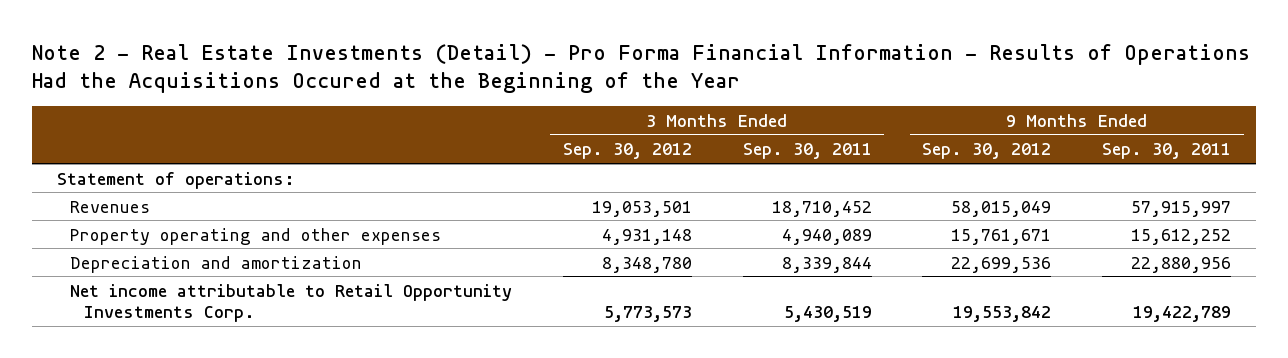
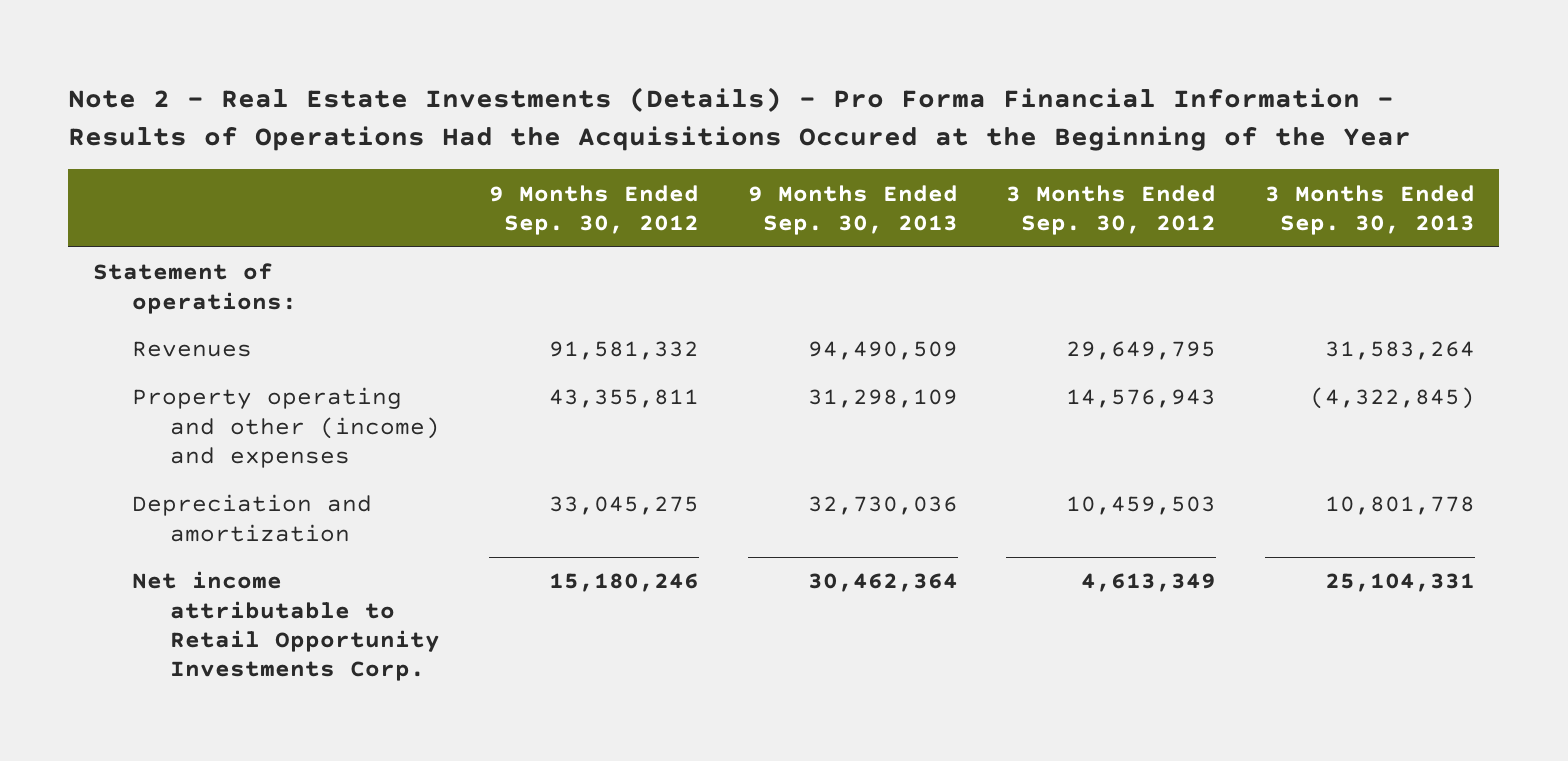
[31,43,1250,94] Note 2 - Real Estate Investments (Detail) - Pro Forma Financial Information - Results of Operations Had the Acquisitions Occured at the Beginning of the Year -> [68,86,1412,151] Note 2 - Real Estate Investments (Details) - Pro Forma Financial Information - Results of Operations Had the Acquisitions Occured at the Beginning of the Year
[742,143,872,160] Sep. 30, 2011 -> none
[1101,143,1231,160] Sep. 30, 2011 -> none
none -> [747,184,958,235] 9 Months Ended Sep. 30, 2013
none -> [1264,184,1475,235] 3 Months Ended Sep. 30, 2013
[592,200,693,217] 19,053,501 -> [1066,341,1217,361] 29,649,795
[951,200,1052,217] 58,015,049 -> [549,341,700,361] 91,581,332
[70,227,442,245] Property operating and other expenses -> [131,387,441,468] Property operating and other (income) and expenses
[602,228,693,245] 4,931,148 -> [1066,389,1217,409] 14,576,943
[951,228,1052,245] 15,761,671 -> [549,389,700,409] 43,355,811
[602,256,693,273] 8,348,780 -> [1066,496,1217,516] 10,459,503
[951,256,1052,273] 22,699,536 -> [549,496,700,516] 33,045,275
[604,305,693,322] 5,773,573 -> [1081,573,1217,593] 4,613,349
[953,305,1052,322] 19,553,842 -> [549,573,700,593] 15,180,246

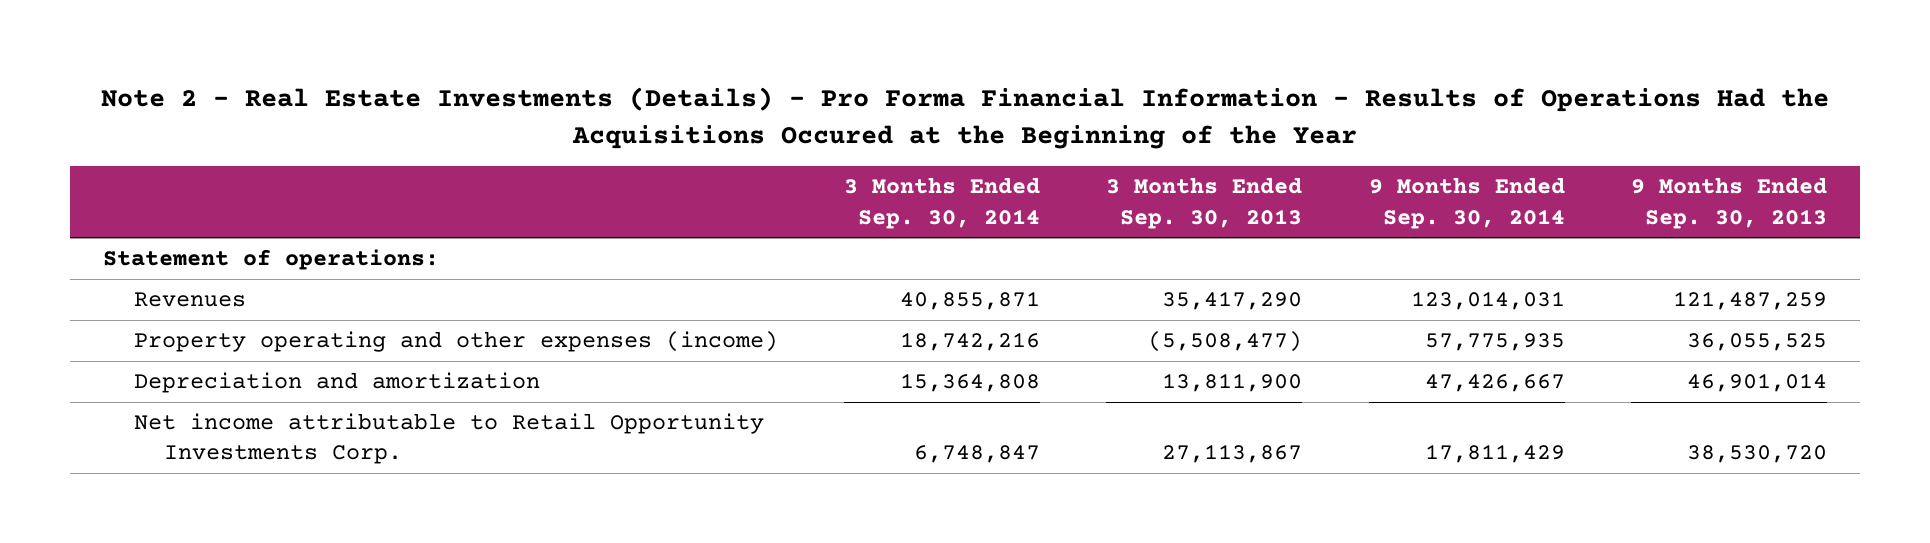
[489,184,700,235] 9 Months Ended Sep. 30, 2012 -> none
[1006,184,1217,235] 3 Months Ended Sep. 30, 2012 -> none
none -> [844,177,1041,229] 3 Months Ended Sep. 30, 2014
none -> [1368,177,1565,229] 9 Months Ended Sep. 30, 2014
[807,341,958,361] 94,490,509 -> [1673,291,1828,311] 121,487,259
[1324,341,1475,361] 31,583,264 -> [1162,291,1303,311] 35,417,290
[131,387,441,468] Property operating and other (income) and expenses -> [133,331,778,353] Property operating and other expenses (income)
[807,389,958,409] 31,298,109 -> [1687,333,1828,352] 36,055,525
[1309,387,1475,410] (4,322,845) -> [1148,331,1303,353] (5,508,477)
[807,496,958,516] 32,730,036 -> [1687,373,1828,393] 46,901,014
[1324,496,1475,516] 10,801,778 -> [1162,373,1303,393] 13,811,900
[807,573,958,593] 30,462,364 -> [1687,445,1828,464] 38,530,720
[1324,573,1475,593] 25,104,331 -> [1162,444,1303,464] 27,113,867

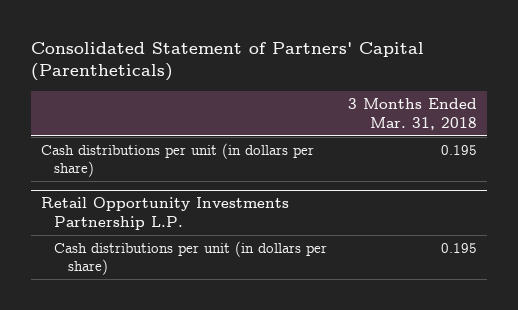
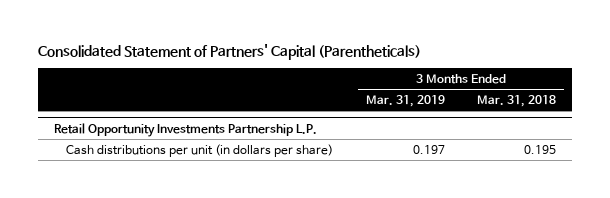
none -> [365,94,445,107] Mar. 31, 2019
[41,143,315,178] Cash distributions per unit (in dollars per share) -> none

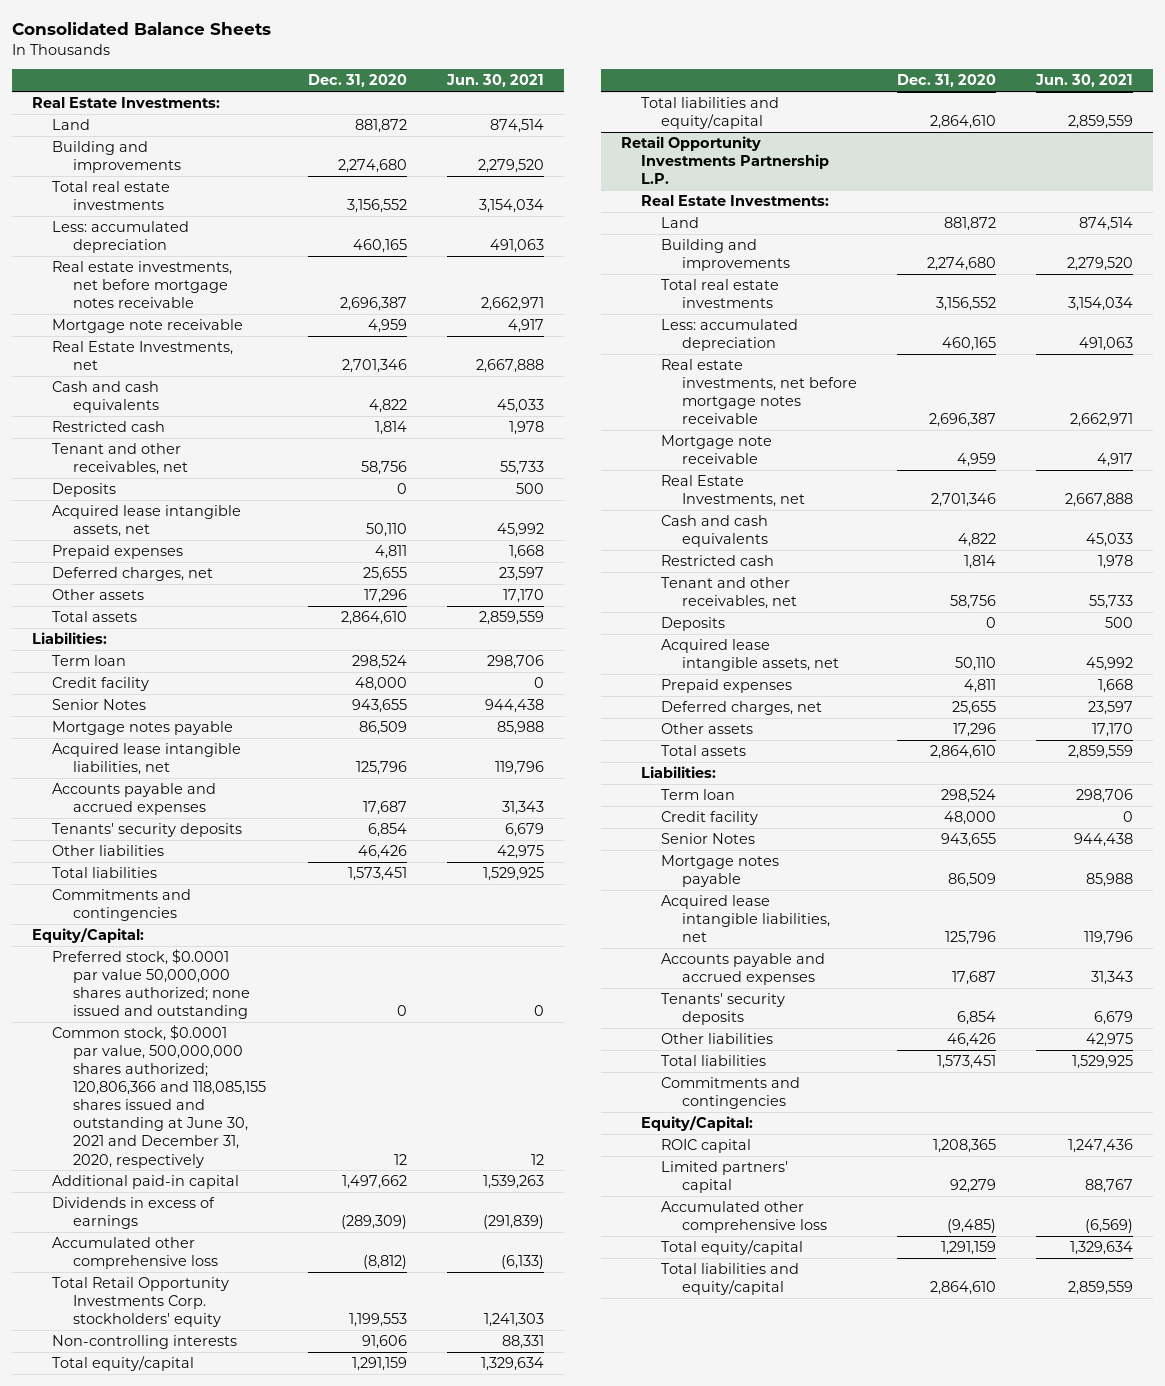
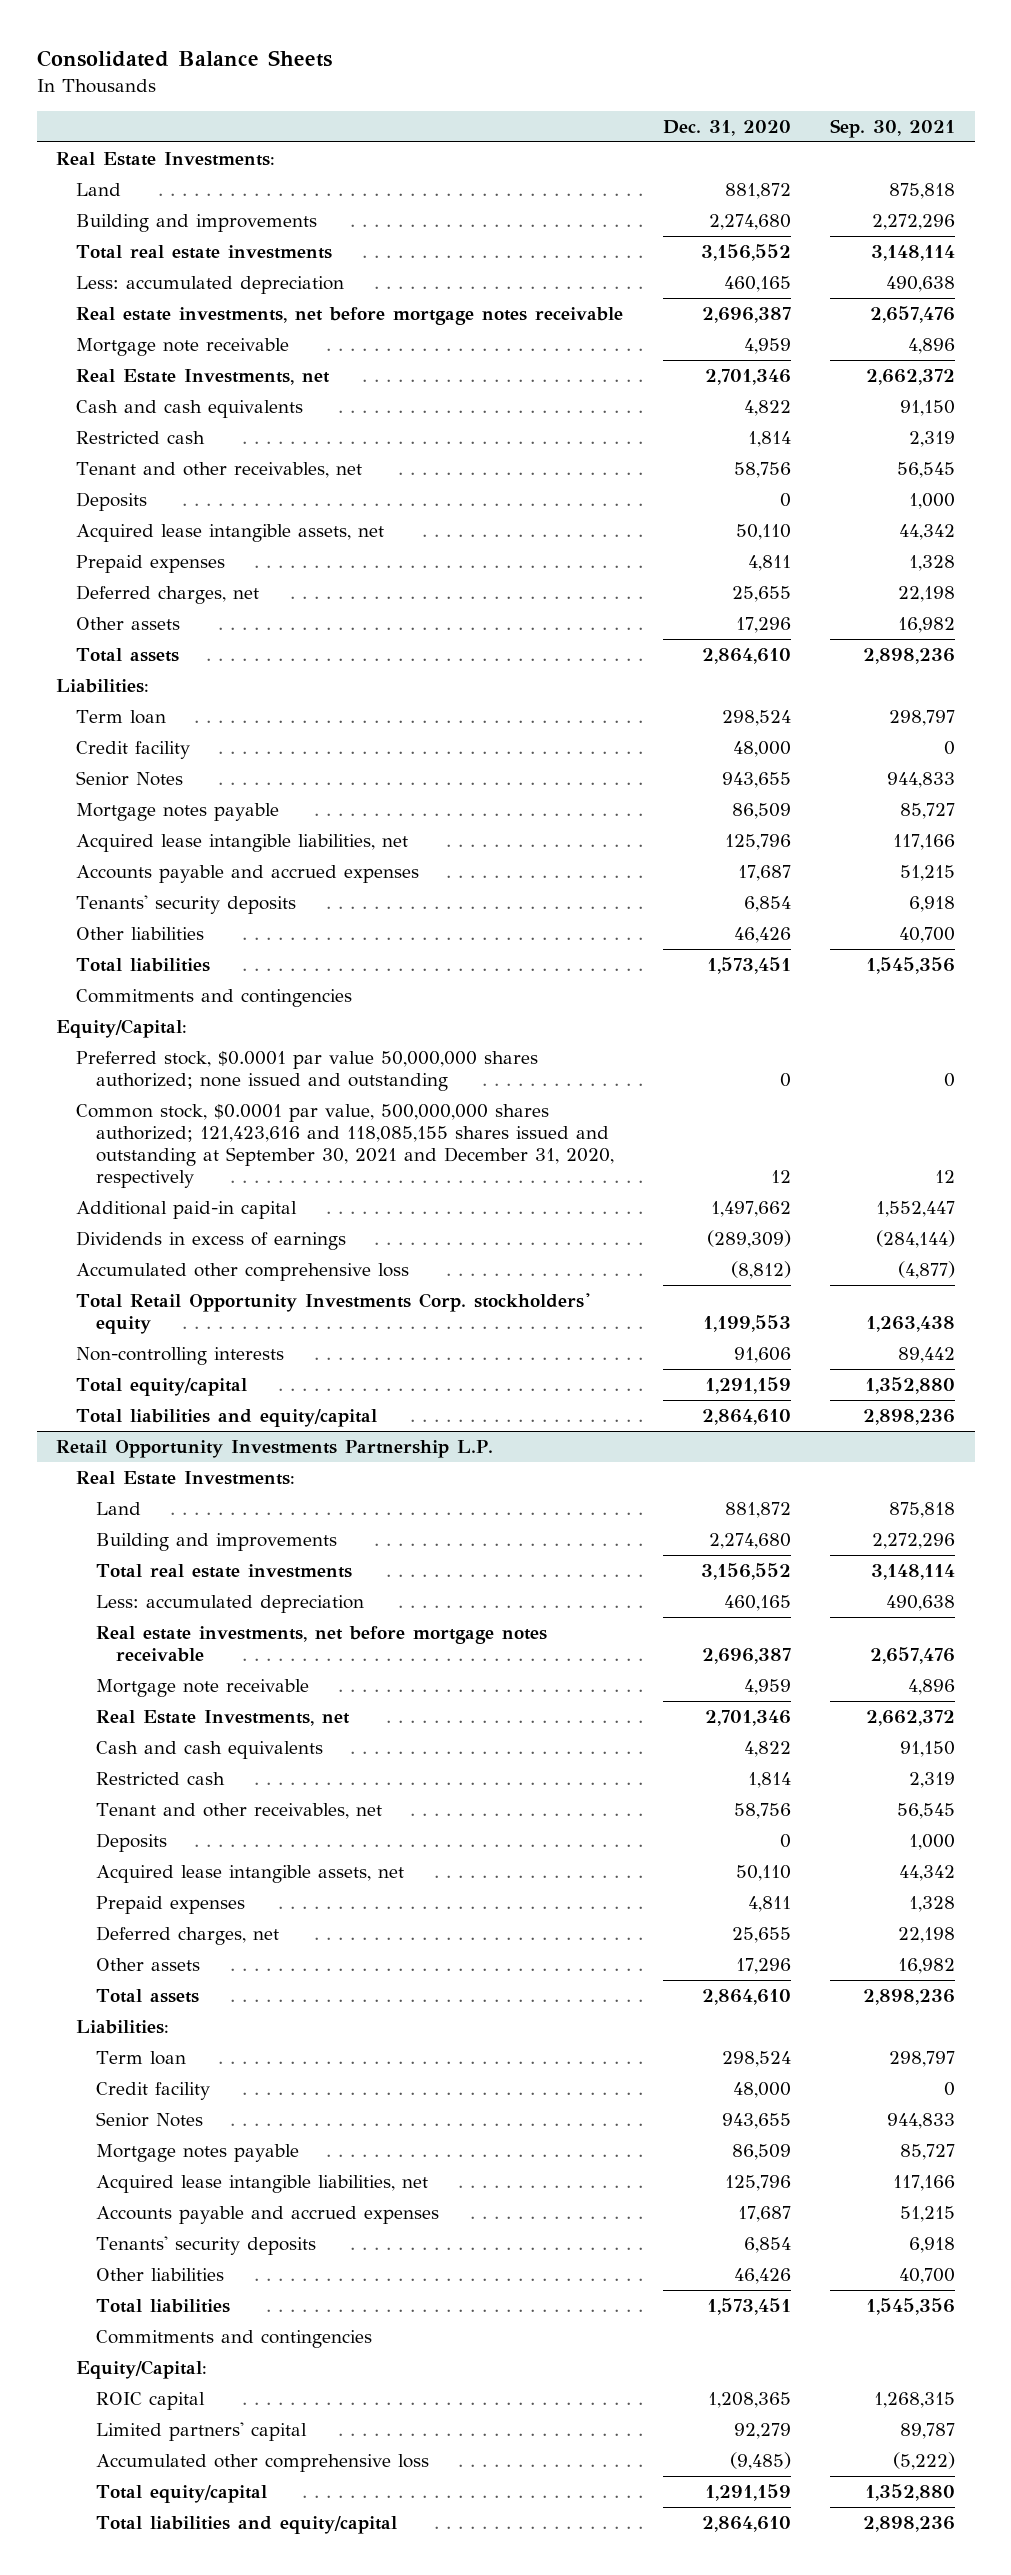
[445,74,544,88] Jun. 30, 2021 -> none
none -> [830,119,956,139] Sep. 30, 2021
[52,1025,266,1168] Common stock, $0.0001 par value, 500,000,000 shares authorized; 120,806,366 and 118,085,155 shares issued and outstanding at June 30, 2021 and December 31, 2020, respectively -> [76,1103,615,1189] Common stock, $0.0001 par value, 500,000,000 shares authorized; 121,423,616 and 118,085,155 shares issued and outstanding at September 30, 2021 and December 31, 2020, respectively

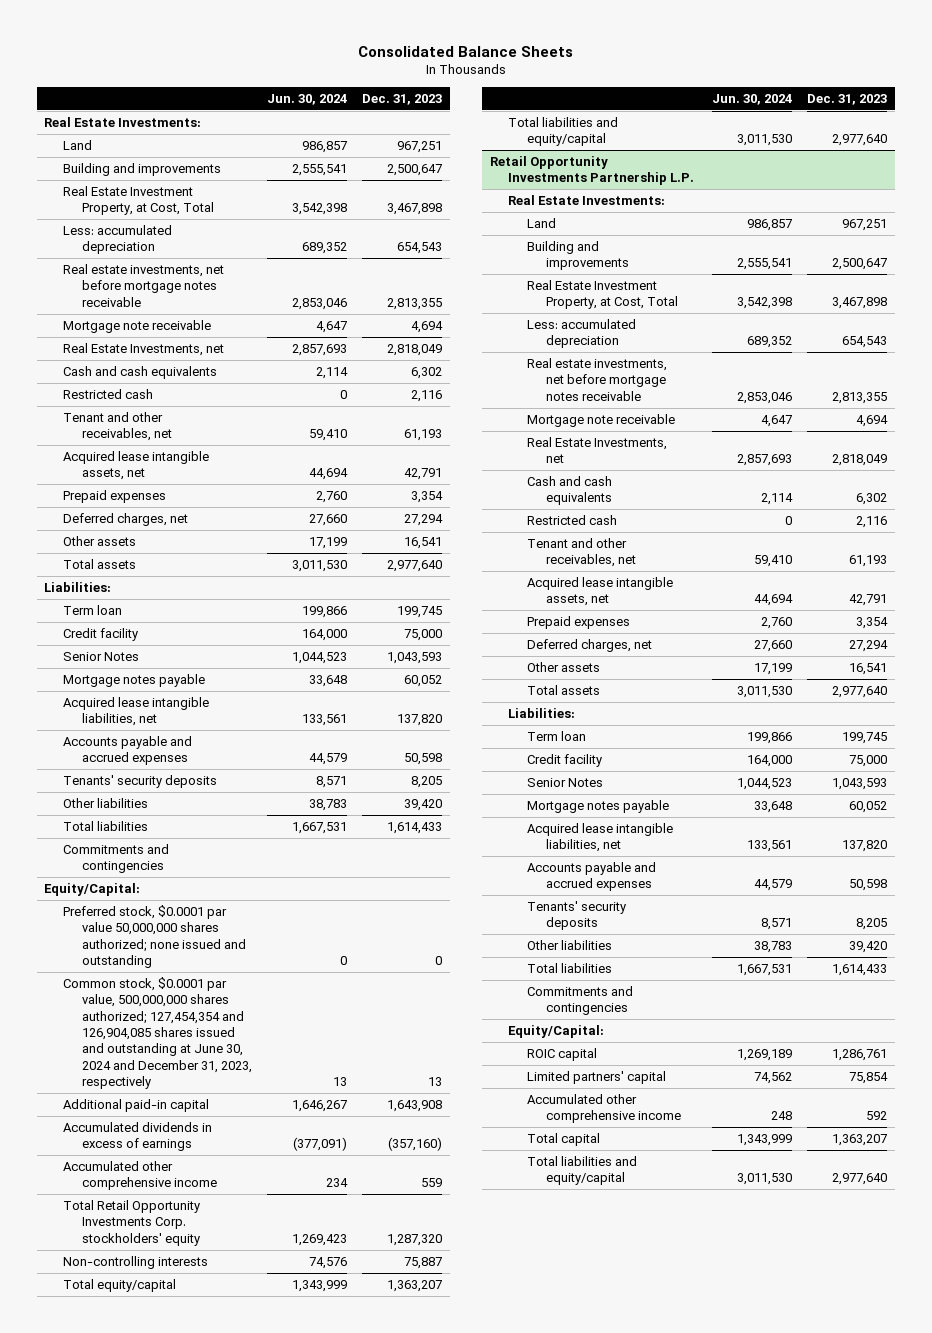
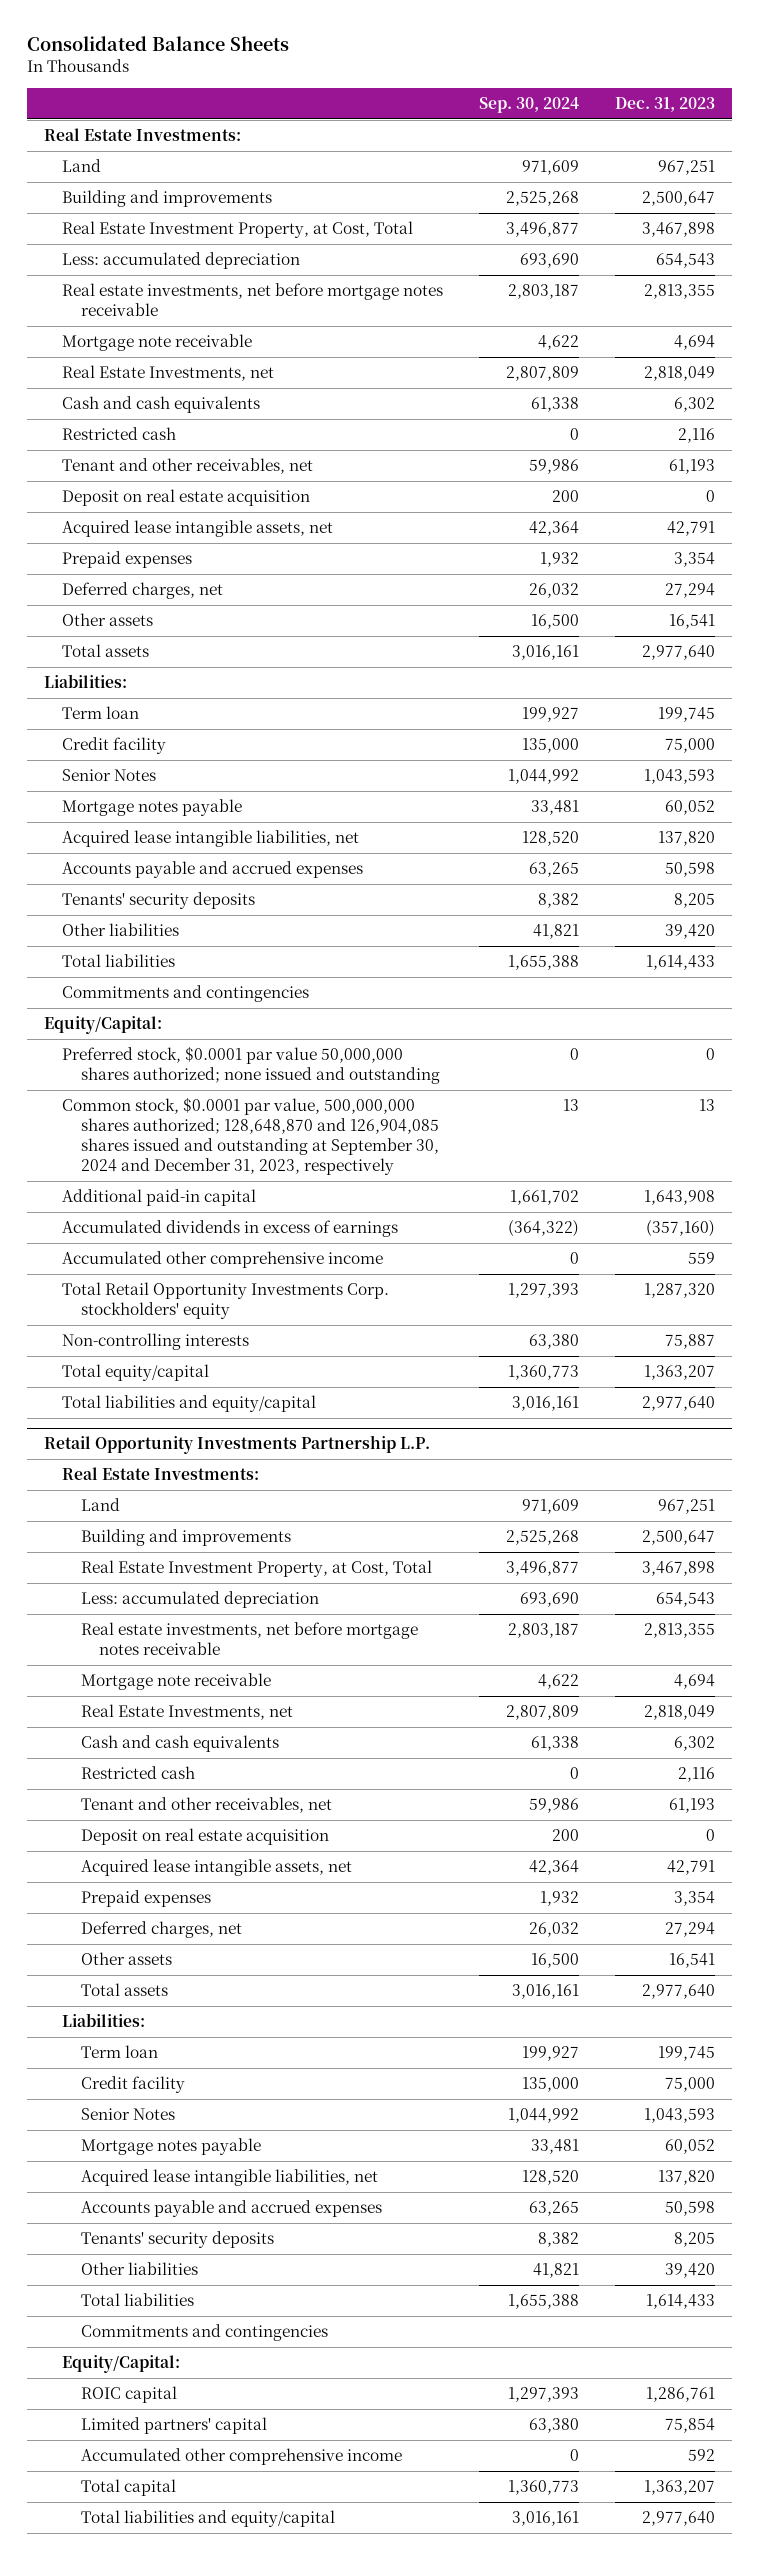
[267,94,348,106] Jun. 30, 2024 -> none
none -> [479,97,580,114] Sep. 30, 2024
none -> [62,489,311,507] Deposit on real estate acquisition
[63,976,253,1090] Common stock, $0.0001 par value, 500,000,000 shares authorized; 127,454,354 and 126,904,085 shares issued and outstanding at June 30, 2024 and December 31, 2023, respectively -> [62,1097,439,1176] Common stock, $0.0001 par value, 500,000,000 shares authorized; 128,648,870 and 126,904,085 shares issued and outstanding at September 30, 2024 and December 31, 2023, respectively
none -> [80,1828,329,1846] Deposit on real estate acquisition

